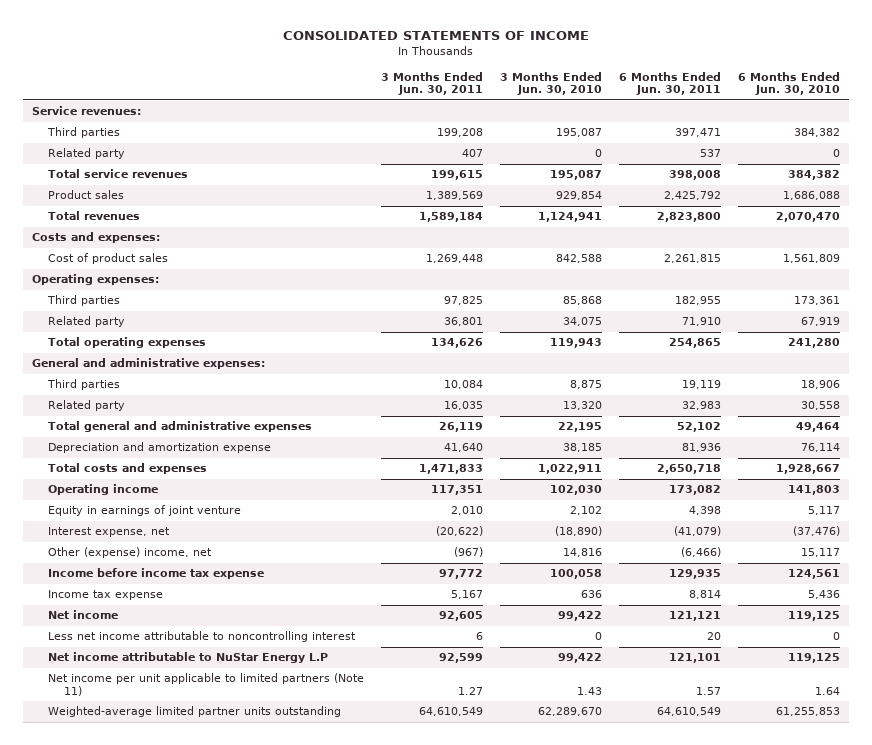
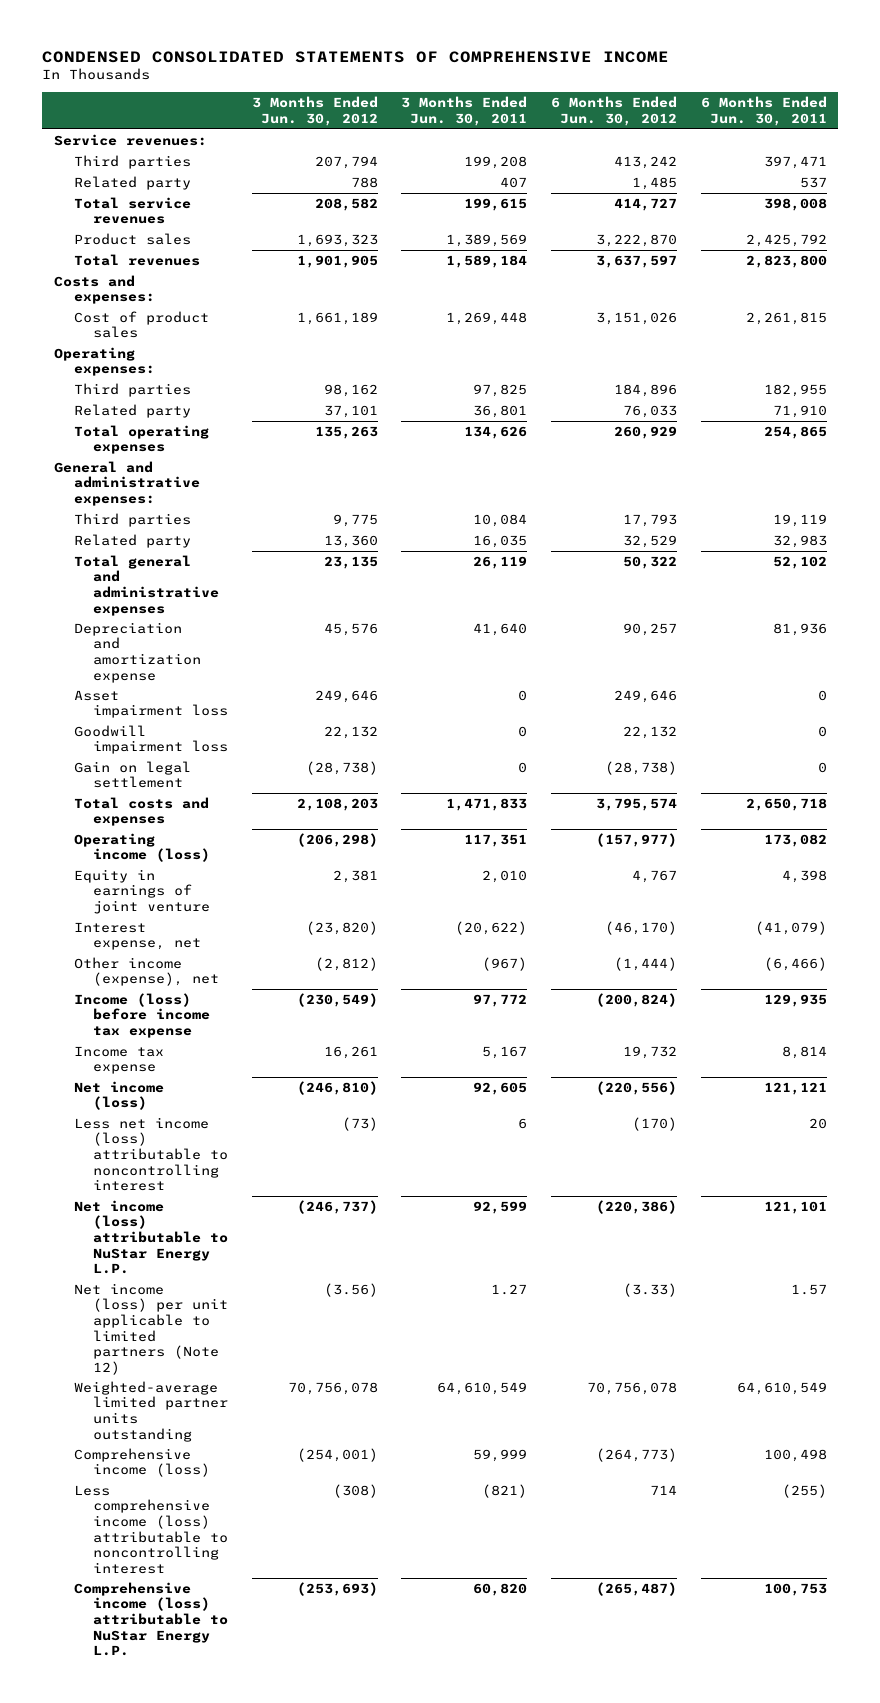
[283,31,590,41] CONSOLIDATED STATEMENTS OF INCOME -> [41,50,669,63] CONDENSED CONSOLIDATED STATEMENTS OF COMPREHENSIVE INCOME
[500,71,603,96] 3 Months Ended Jun. 30, 2010 -> none
[738,71,841,96] 6 Months Ended Jun. 30, 2010 -> none
none -> [251,96,378,126] 3 Months Ended Jun. 30, 2012
none -> [551,96,678,126] 6 Months Ended Jun. 30, 2012
none -> [73,689,229,719] Asset impairment loss
none -> [73,724,229,755] Goodwill impairment loss
none -> [73,760,191,789] Gain on legal settlement
[47,484,158,496] Operating income -> [73,832,211,863] Operating income (loss)
[47,547,212,559] Other (expense) income, net -> [73,956,220,987] Other income (expense), net
[47,568,264,580] Income before income tax expense -> [73,992,211,1038] Income (loss) before income tax expense
[47,610,118,620] Net income -> [73,1080,164,1111] Net income (loss)
[47,631,356,643] Less net income attributable to noncontrolling interest -> [73,1116,229,1192] Less net income (loss) attributable to noncontrolling interest
[47,652,328,664] Net income attributable to NuStar Energy L.P -> [73,1199,229,1275] Net income (loss) attributable to NuStar Energy L.P.
[47,673,364,697] Net income per unit applicable to limited partners (Note 11) -> [73,1282,229,1375] Net income (loss) per unit applicable to limited partners (Note 12)
none -> [73,1447,211,1478] Comprehensive income (loss)
none -> [73,1484,229,1574] Less comprehensive income (loss) attributable to noncontrolling interest
none -> [73,1581,229,1657] Comprehensive income (loss) attributable to NuStar Energy L.P.

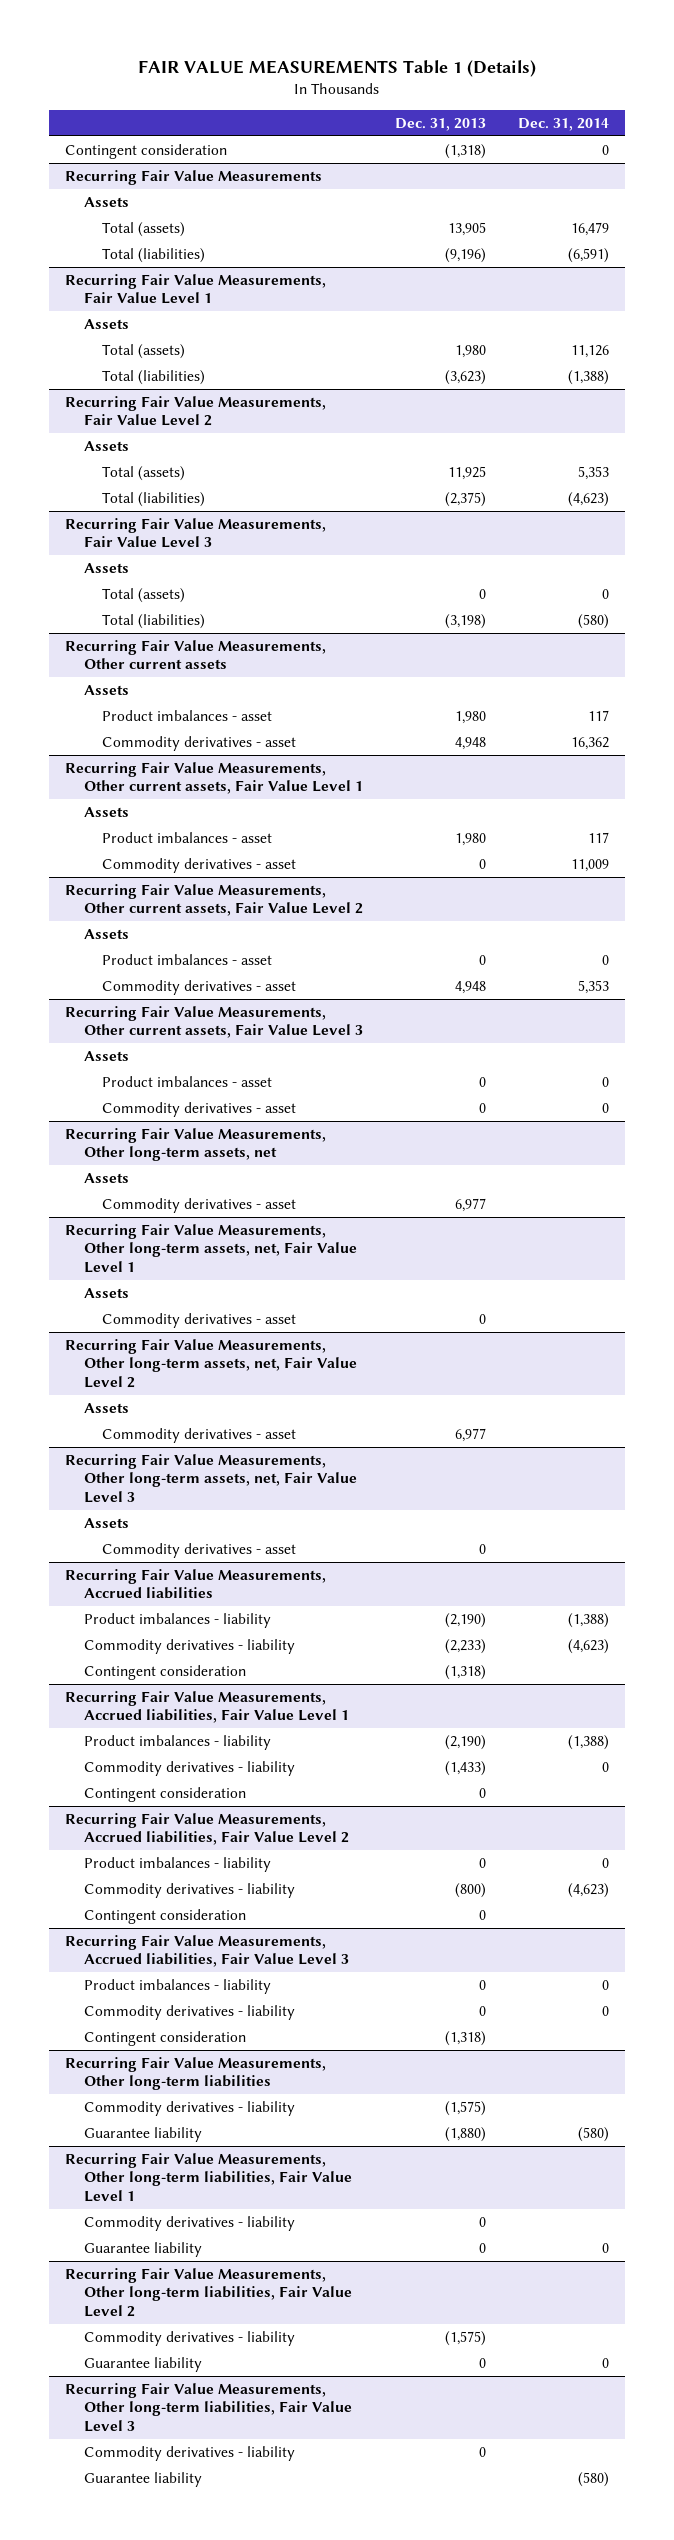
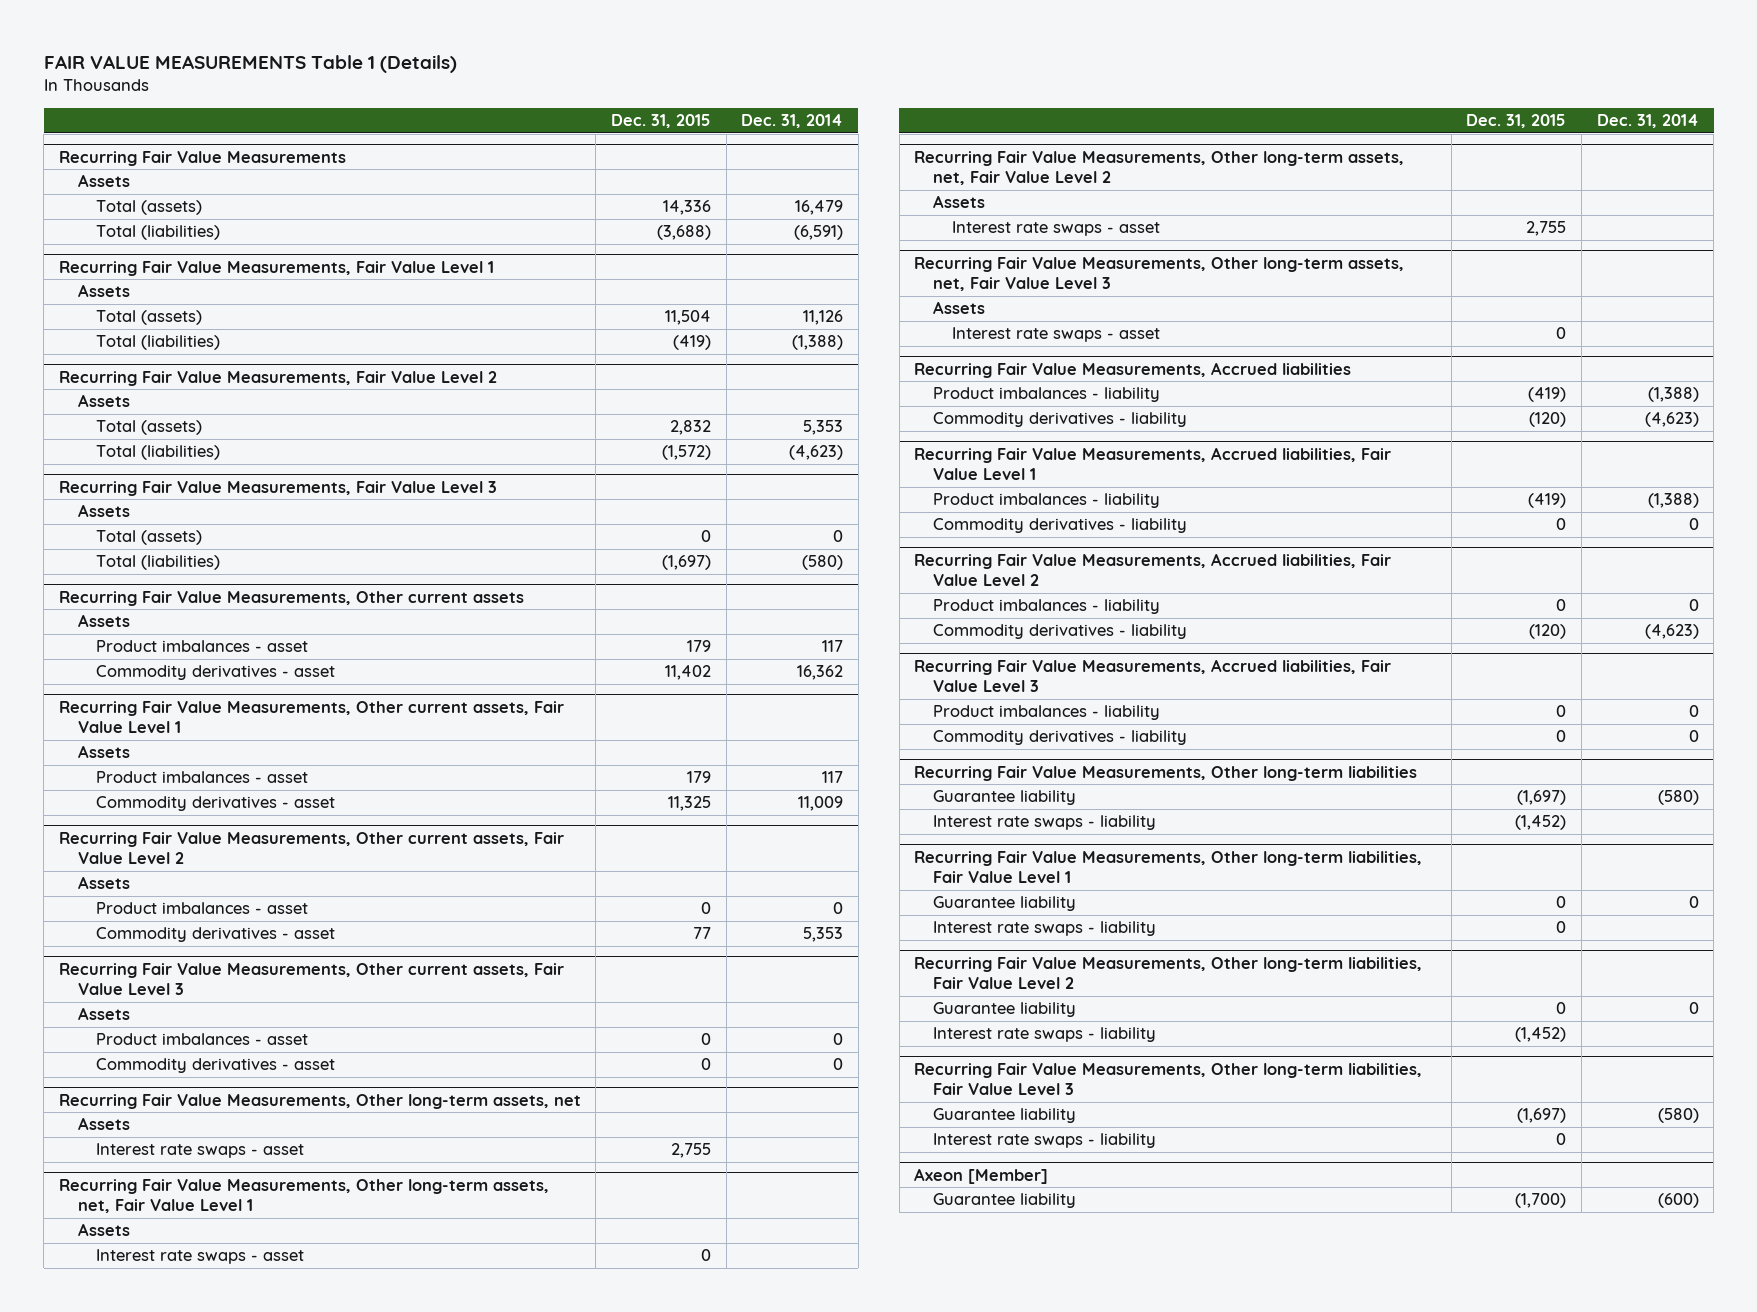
[394,117,486,131] Dec. 31, 2013 -> none
none -> [610,113,711,128] Dec. 31, 2015
[64,144,227,160] Contingent consideration -> none
[102,1198,297,1214] Commodity derivatives - asset -> none
none -> [96,1143,305,1159] Interest rate swaps - asset
[102,1313,297,1329] Commodity derivatives - asset -> none
none -> [96,1249,305,1265] Interest rate swaps - asset
[102,1428,297,1444] Commodity derivatives - asset -> none
none -> [951,221,1160,237] Interest rate swaps - asset
[102,1543,297,1559] Commodity derivatives - asset -> none
none -> [951,327,1160,343] Interest rate swaps - asset
[83,1665,246,1681] Contingent consideration -> none
[83,1787,246,1803] Contingent consideration -> none
[83,1909,246,1925] Contingent consideration -> none
[83,2031,246,2047] Contingent consideration -> none
[83,2101,295,2117] Commodity derivatives - liability -> none
none -> [933,815,1157,831] Interest rate swaps - liability
[83,2216,295,2232] Commodity derivatives - liability -> none
none -> [933,921,1157,937] Interest rate swaps - liability
[83,2331,295,2347] Commodity derivatives - liability -> none
none -> [933,1027,1157,1043] Interest rate swaps - liability
[83,2446,295,2462] Commodity derivatives - liability -> none
none -> [933,1133,1157,1149] Interest rate swaps - liability
none -> [914,1167,1049,1184] Axeon [Member]
none -> [933,1193,1077,1209] Guarantee liability

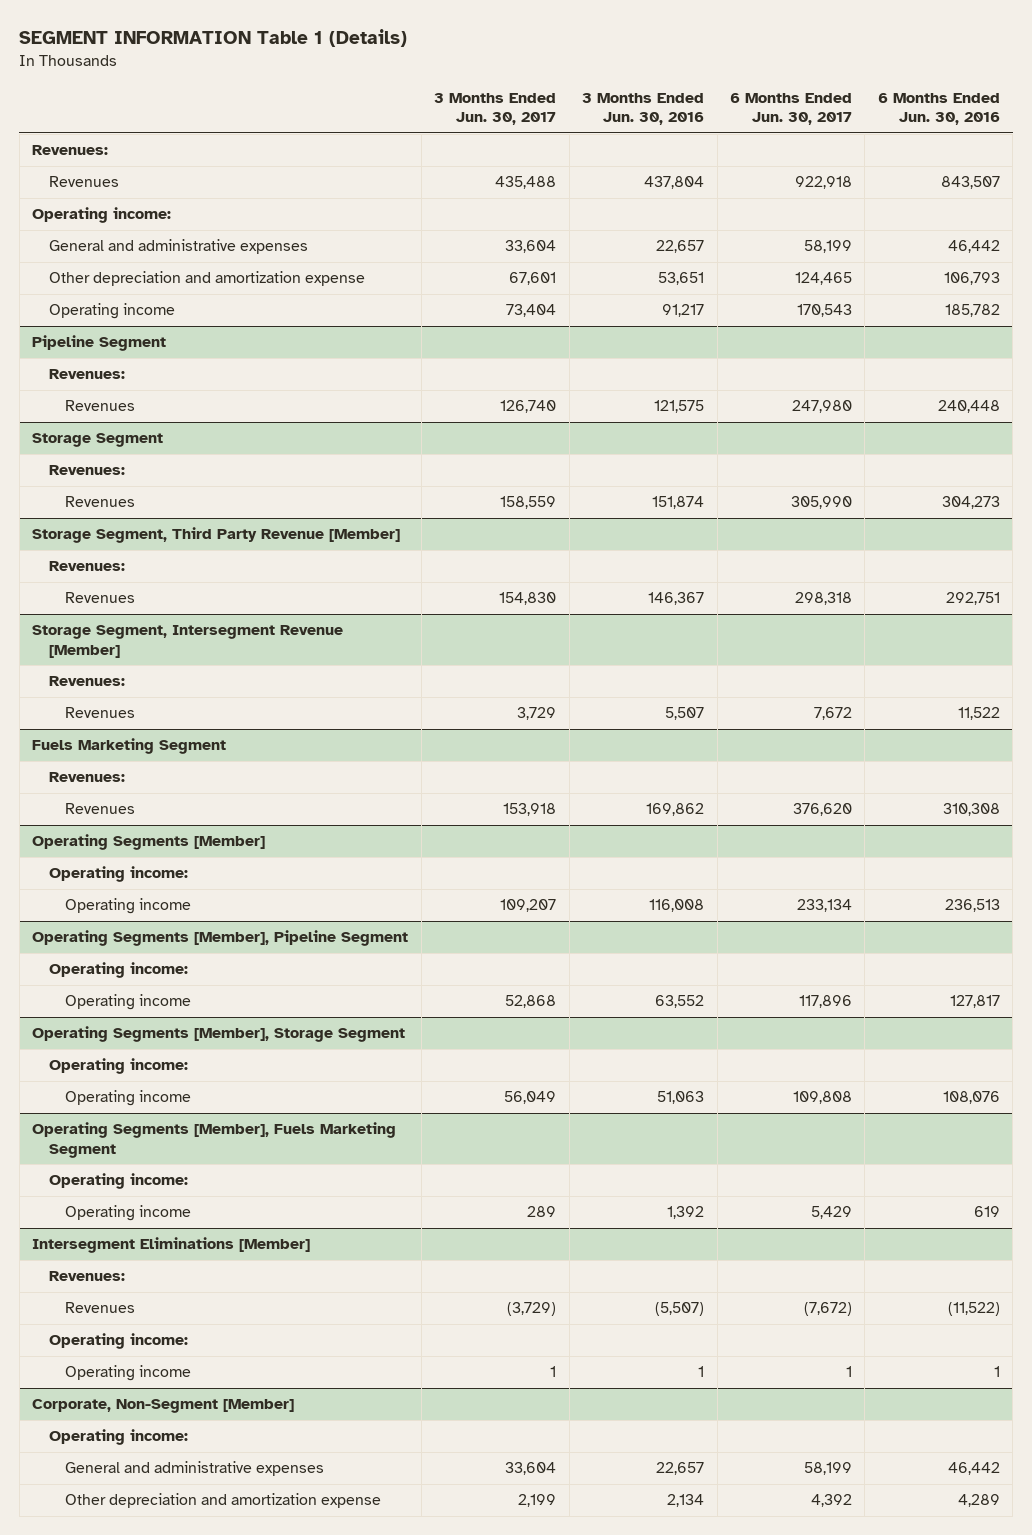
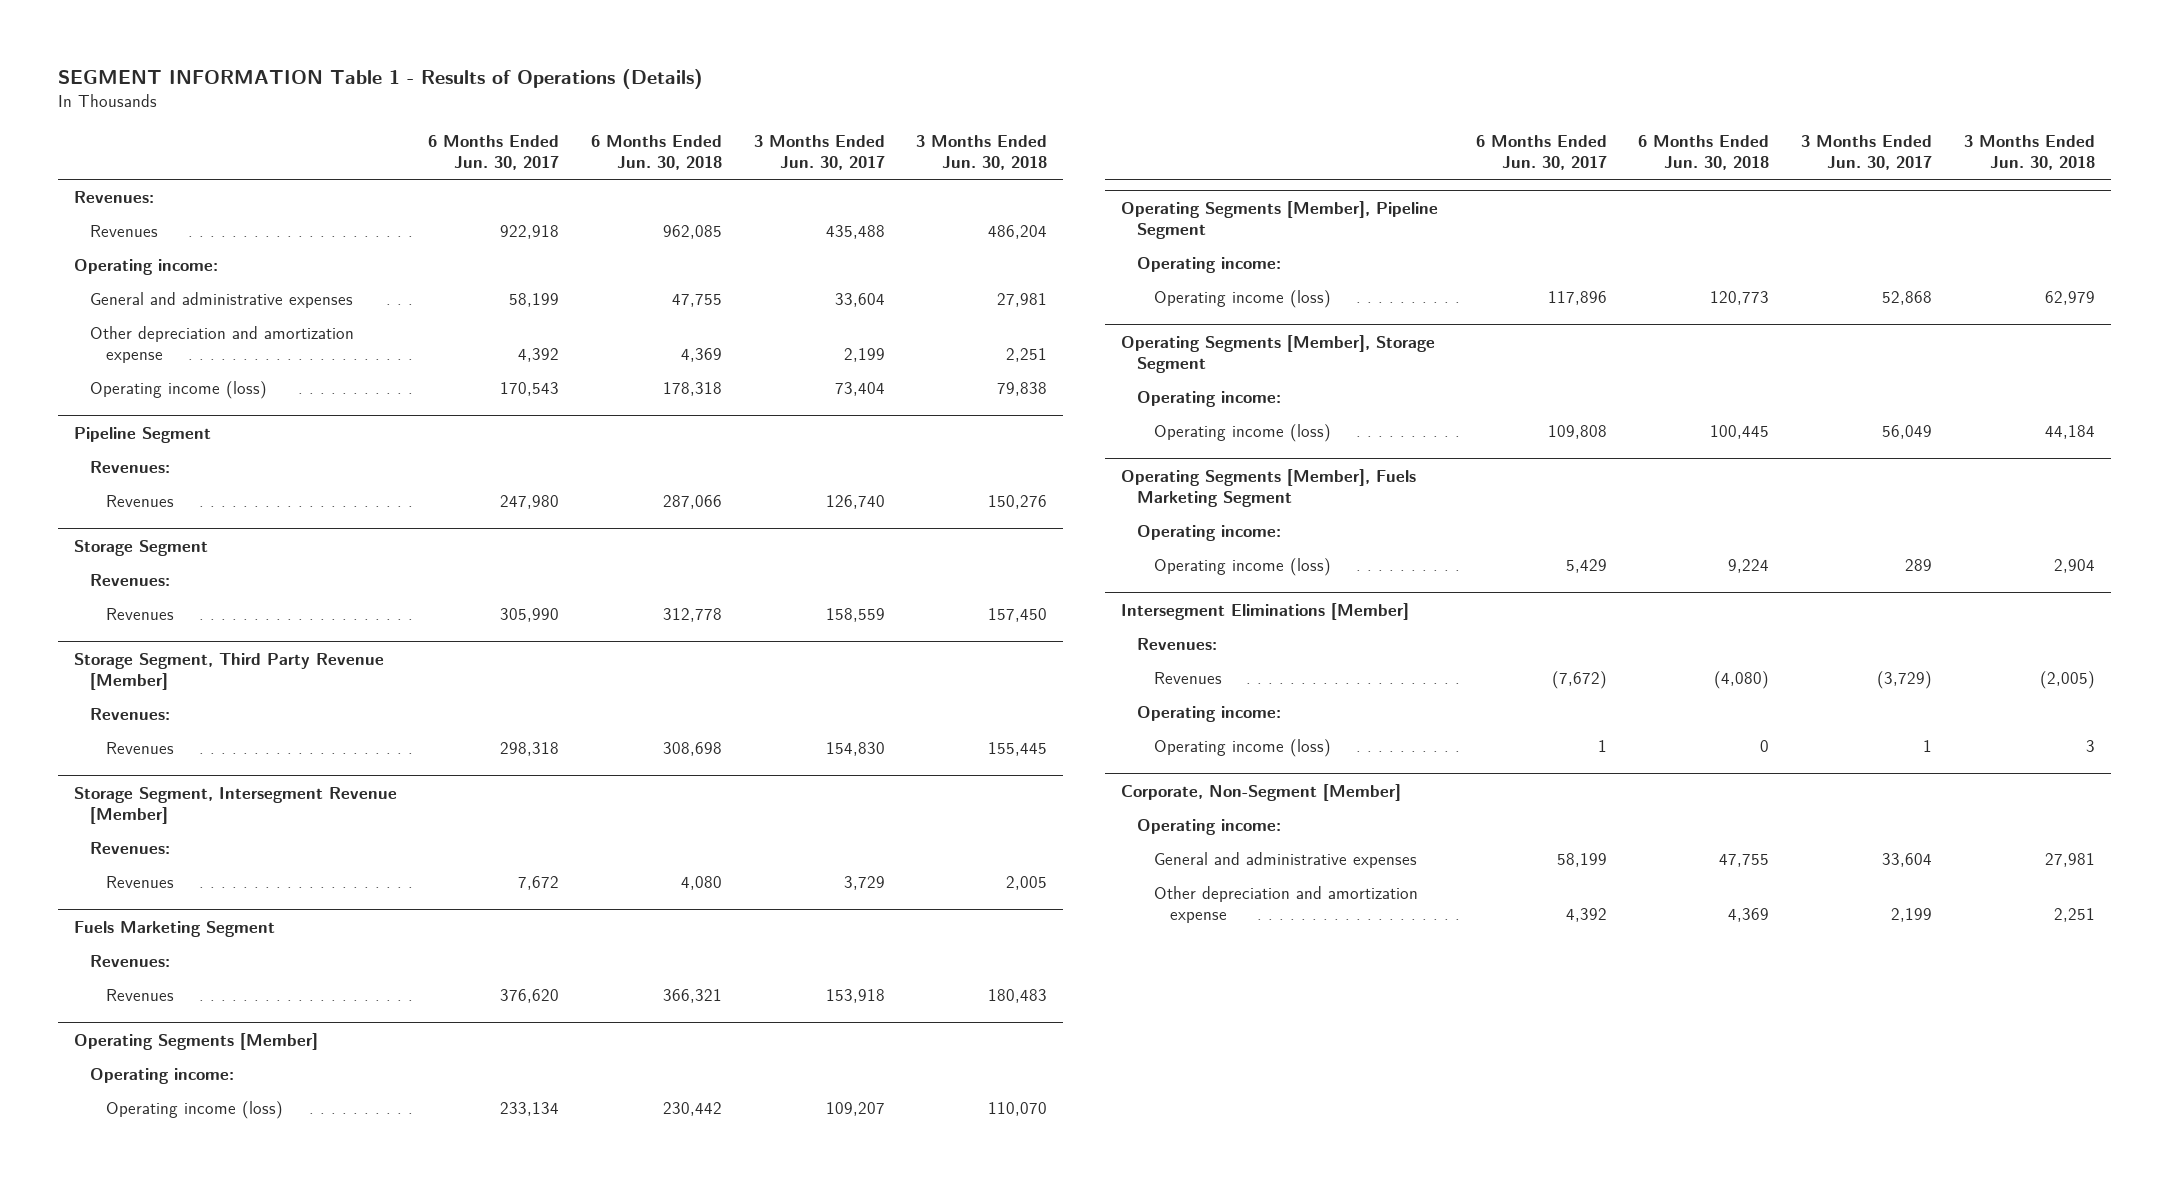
[19,29,408,48] SEGMENT INFORMATION Table 1 (Details) -> [57,69,703,90] SEGMENT INFORMATION Table 1 - Results of Operations (Details)
[582,92,705,126] 3 Months Ended Jun. 30, 2016 -> none
[877,92,1000,126] 6 Months Ended Jun. 30, 2016 -> none
none -> [591,134,723,171] 6 Months Ended Jun. 30, 2018
none -> [916,134,1048,171] 3 Months Ended Jun. 30, 2018
[509,272,557,286] 67,601 -> [843,348,885,363] 2,199
[794,272,852,286] 124,465 -> [518,348,560,363] 4,392
[48,303,175,320] Operating income -> [90,380,268,399] Operating income (loss)
[65,898,192,915] Operating income -> [106,1100,284,1119] Operating income (loss)
[65,994,192,1011] Operating income -> [1153,289,1331,308] Operating income (loss)
[65,1090,192,1107] Operating income -> [1153,423,1331,442] Operating income (loss)
[65,1205,192,1222] Operating income -> [1153,557,1331,576] Operating income (loss)
[65,1365,192,1382] Operating income -> [1153,738,1331,757] Operating income (loss)

